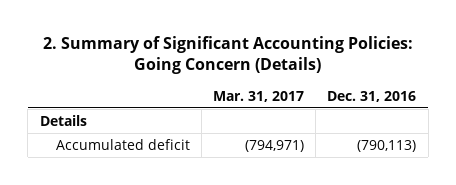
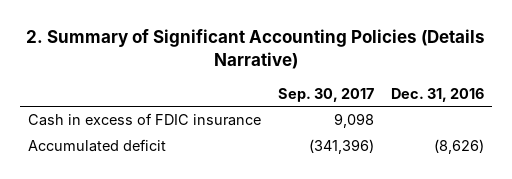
[42,36,413,75] 2. Summary of Significant Accounting Policies: Going Concern (Details) -> [26,28,486,69] 2. Summary of Significant Accounting Policies (Details Narrative)
[212,90,304,102] Mar. 31, 2017 -> none
none -> [278,87,375,102] Sep. 30, 2017
[39,114,87,126] Details -> none
none -> [28,113,262,127] Cash in excess of FDIC insurance
[357,139,417,152] (790,113) -> [433,139,484,155] (8,626)

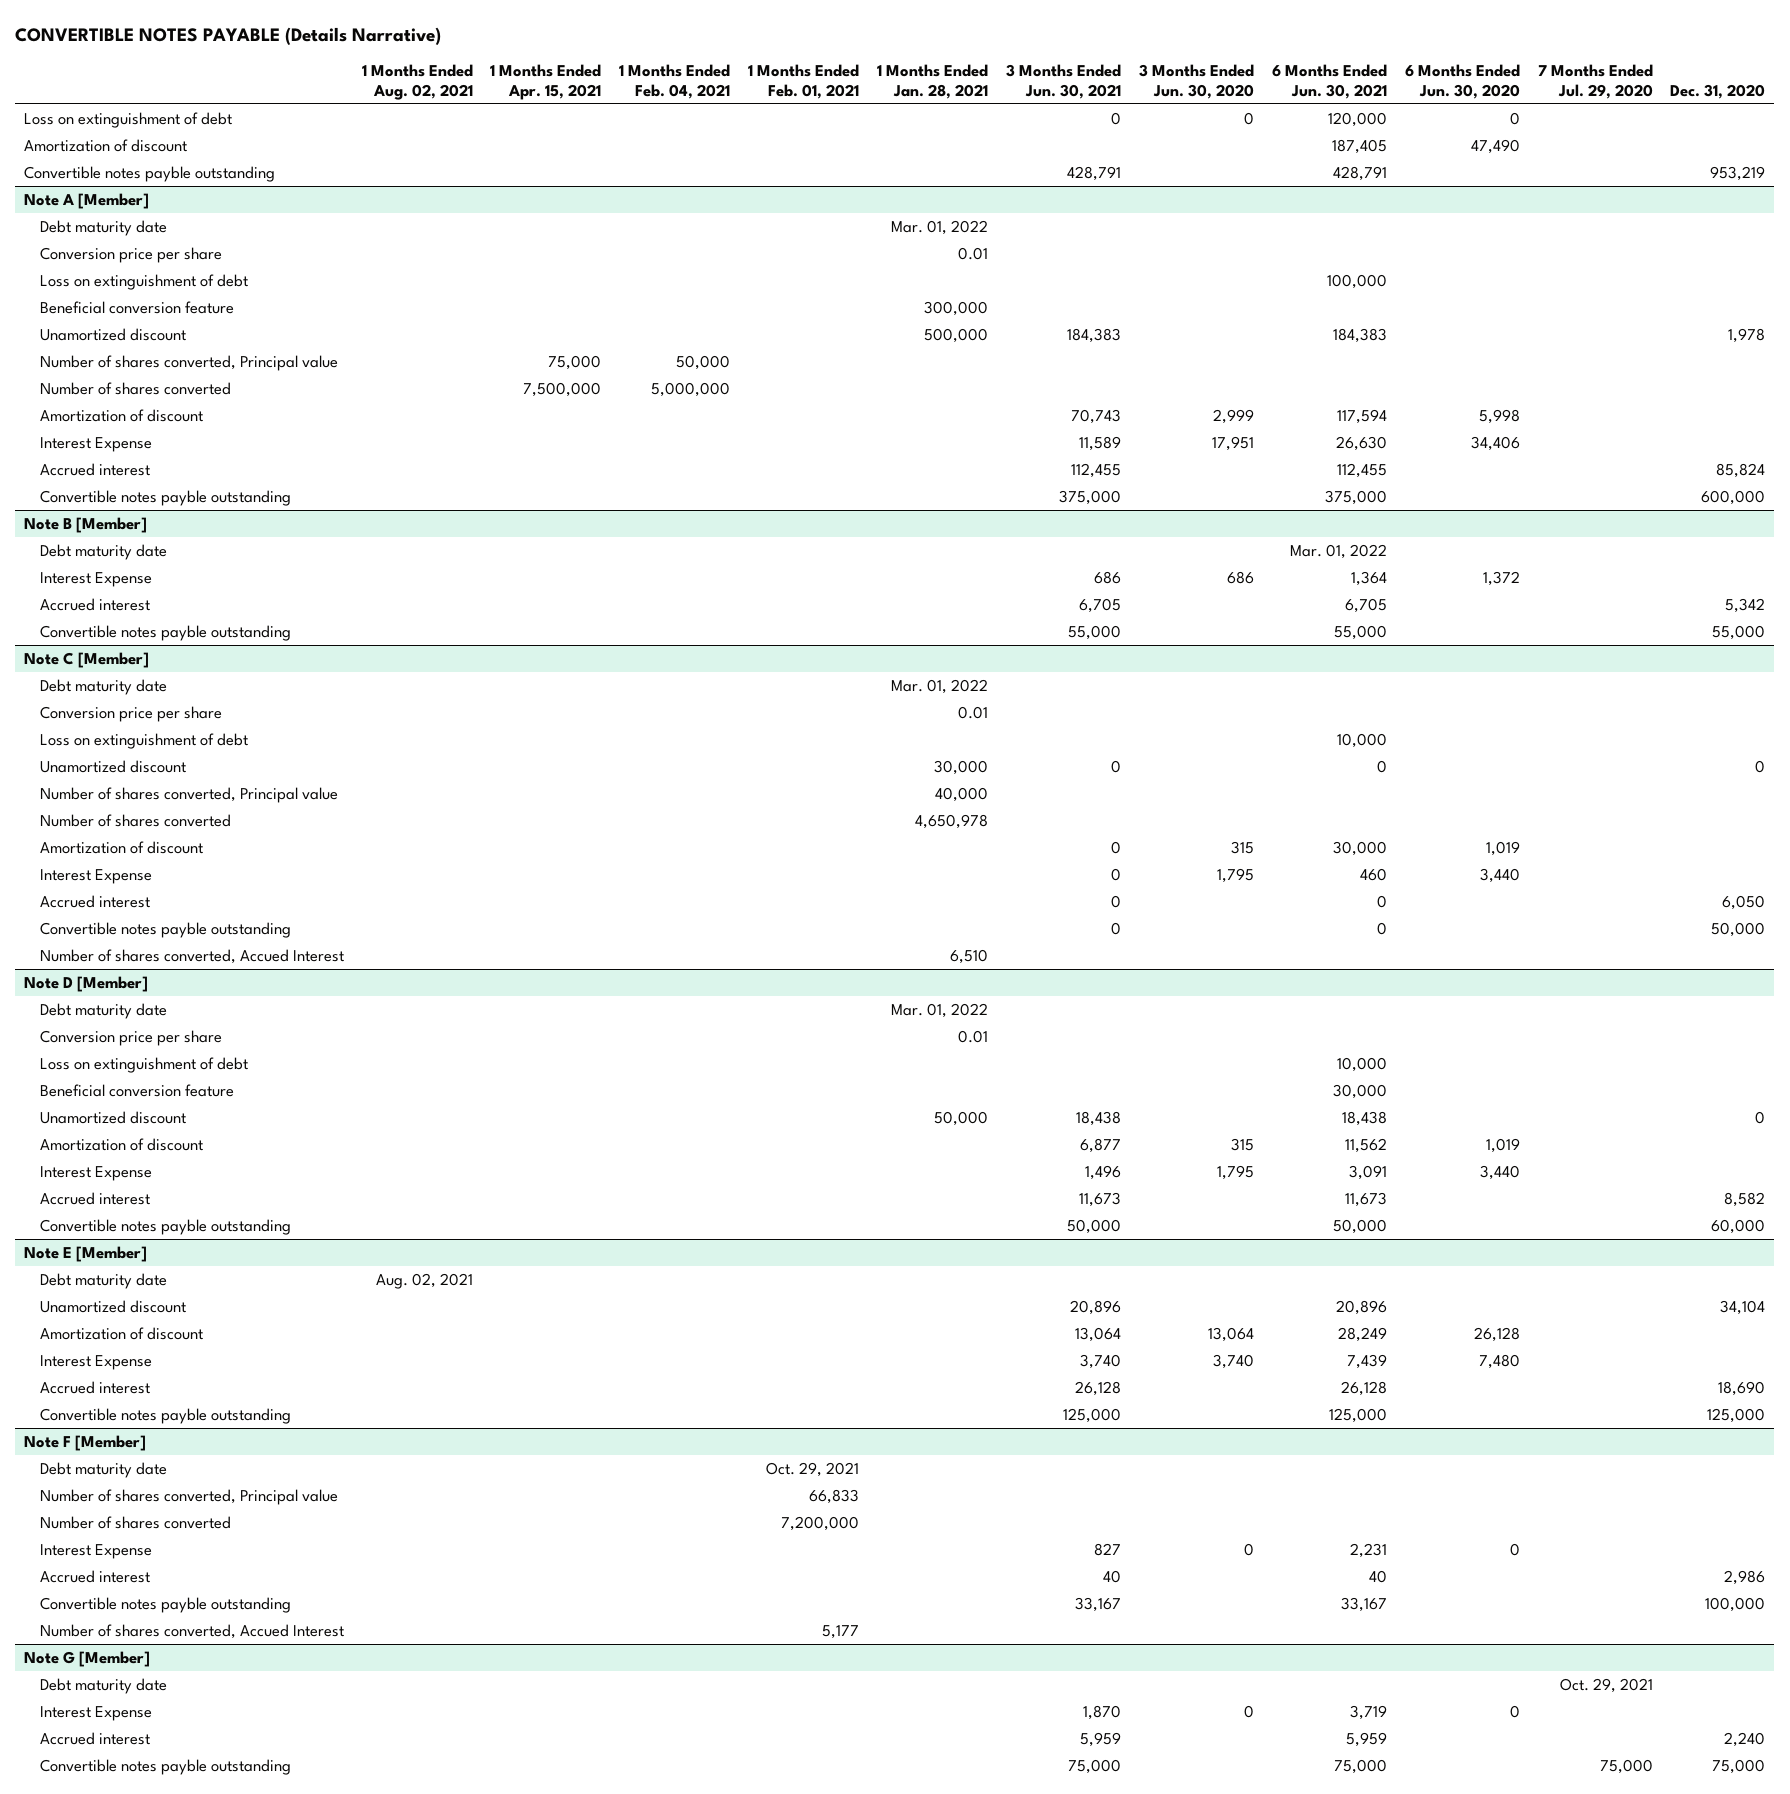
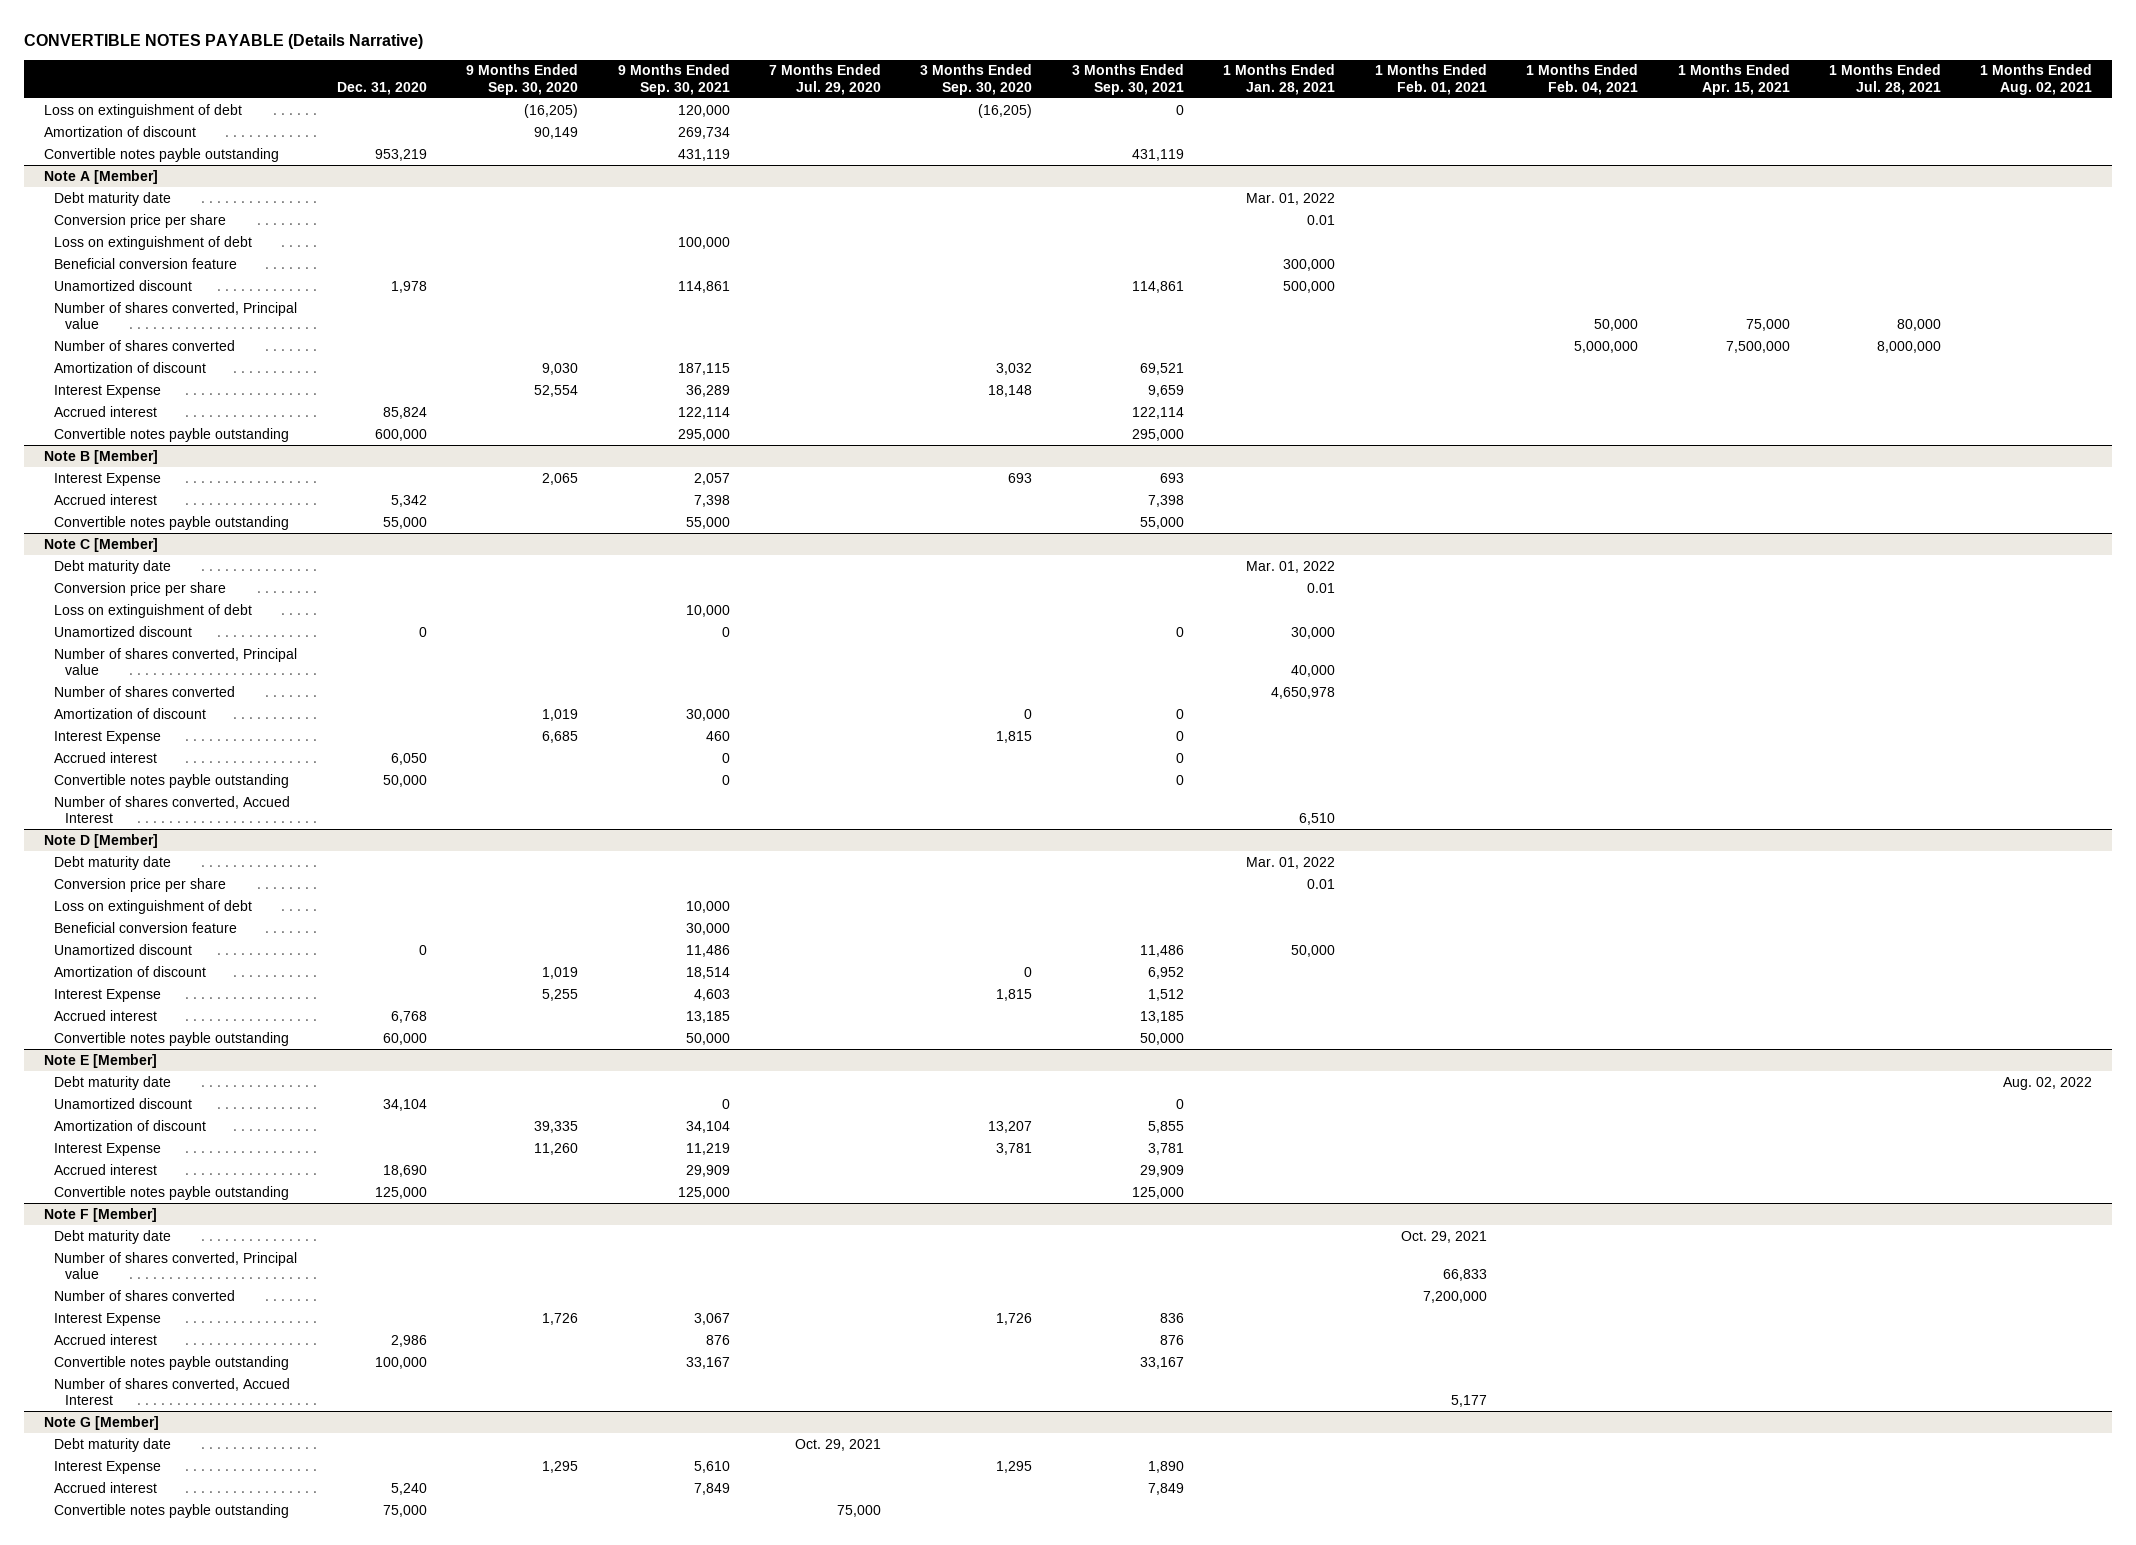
[1005,64,1121,99] 3 Months Ended Jun. 30, 2021 -> none
[1138,64,1254,99] 3 Months Ended Jun. 30, 2020 -> none
[1271,64,1387,99] 6 Months Ended Jun. 30, 2021 -> none
[1404,64,1520,99] 6 Months Ended Jun. 30, 2020 -> none
none -> [466,64,579,95] 9 Months Ended Sep. 30, 2020
none -> [617,64,730,95] 9 Months Ended Sep. 30, 2021
none -> [920,64,1033,95] 3 Months Ended Sep. 30, 2020
none -> [1071,64,1184,95] 3 Months Ended Sep. 30, 2021
none -> [1828,64,1941,95] 1 Months Ended Jul. 28, 2021
[39,543,167,560] Debt maturity date -> none
[1724,1191,1766,1207] 8,582 -> [390,1010,427,1023] 6,768
[375,1272,473,1289] Aug. 02, 2021 -> [2003,1076,2093,1090] Aug. 02, 2022
[1724,1731,1766,1747] 2,240 -> [390,1482,427,1495] 5,240

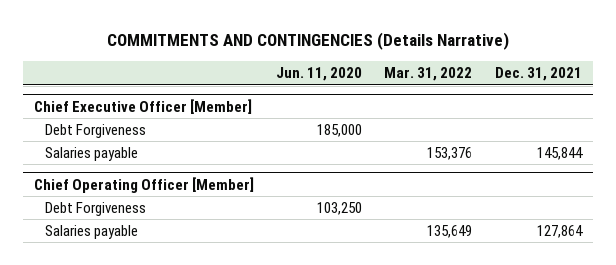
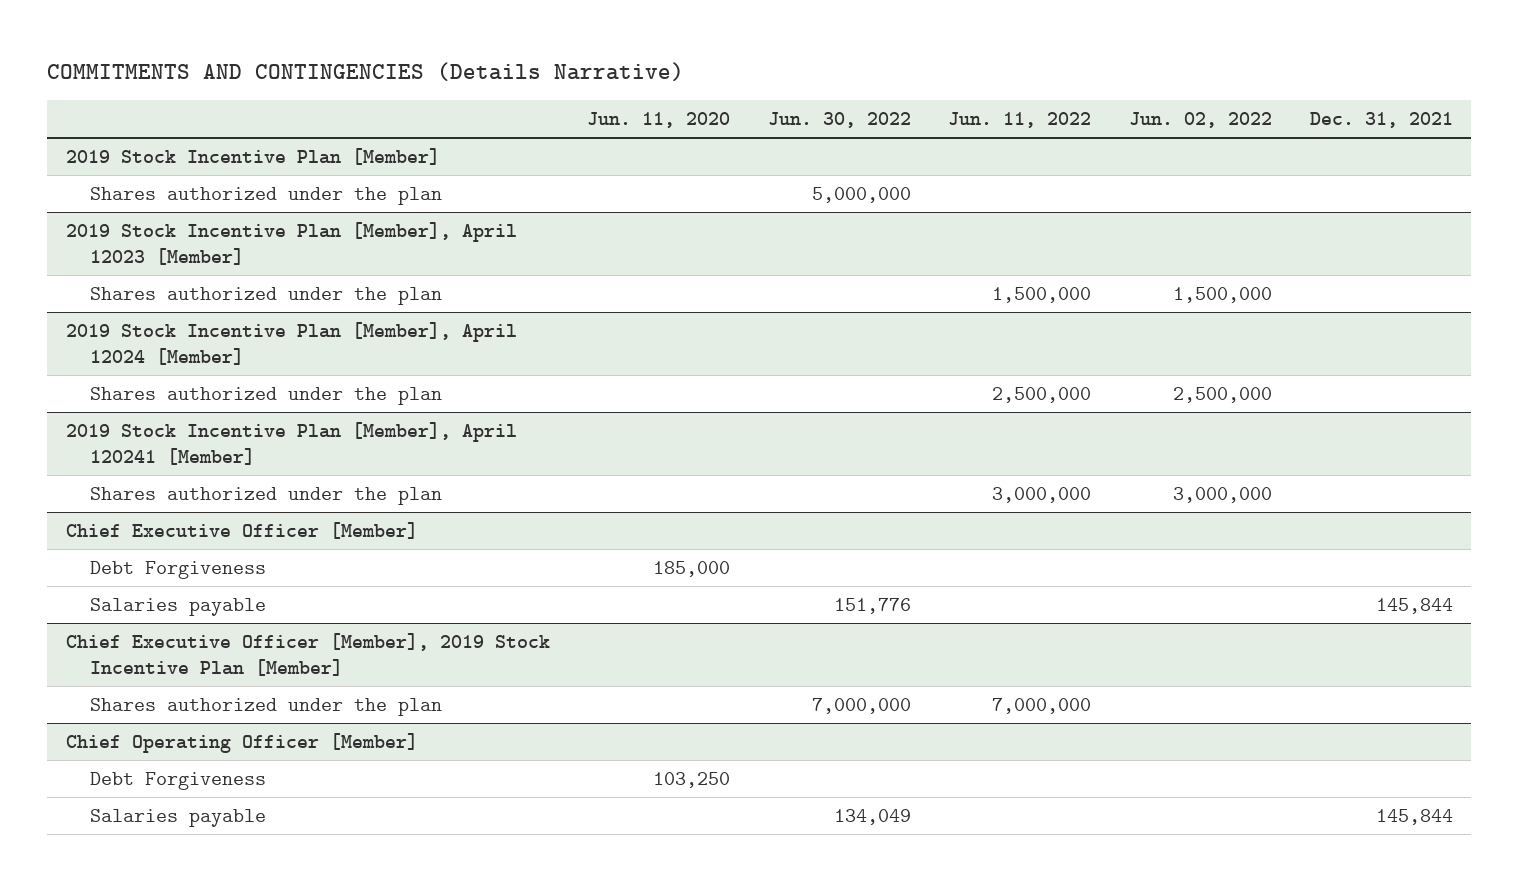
[384,67,473,82] Mar. 31, 2022 -> none
none -> [767,111,911,128] Jun. 30, 2022
none -> [948,111,1092,128] Jun. 11, 2022
none -> [1128,111,1272,128] Jun. 02, 2022
none -> [65,148,440,166] 2019 Stock Incentive Plan [Member]
none -> [90,187,443,206] Shares authorized under the plan
none -> [65,222,517,266] 2019 Stock Incentive Plan [Member], April 12023 [Member]
none -> [90,287,443,306] Shares authorized under the plan
none -> [65,322,517,366] 2019 Stock Incentive Plan [Member], April 12024 [Member]
none -> [90,387,443,406] Shares authorized under the plan
none -> [65,422,517,466] 2019 Stock Incentive Plan [Member], April 120241 [Member]
none -> [90,487,443,506] Shares authorized under the plan
none -> [65,633,550,677] Chief Executive Officer [Member], 2019 Stock Incentive Plan [Member]
none -> [90,698,443,717] Shares authorized under the plan
[536,225,583,239] 127,864 -> [1375,809,1453,826] 145,844

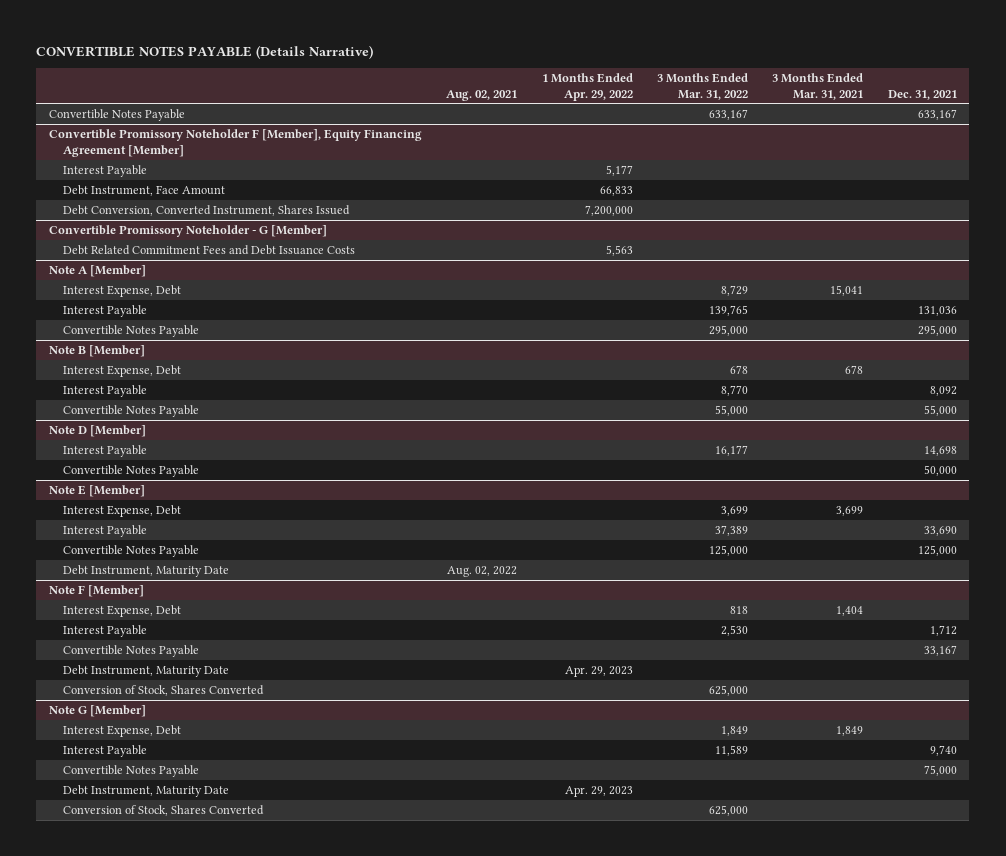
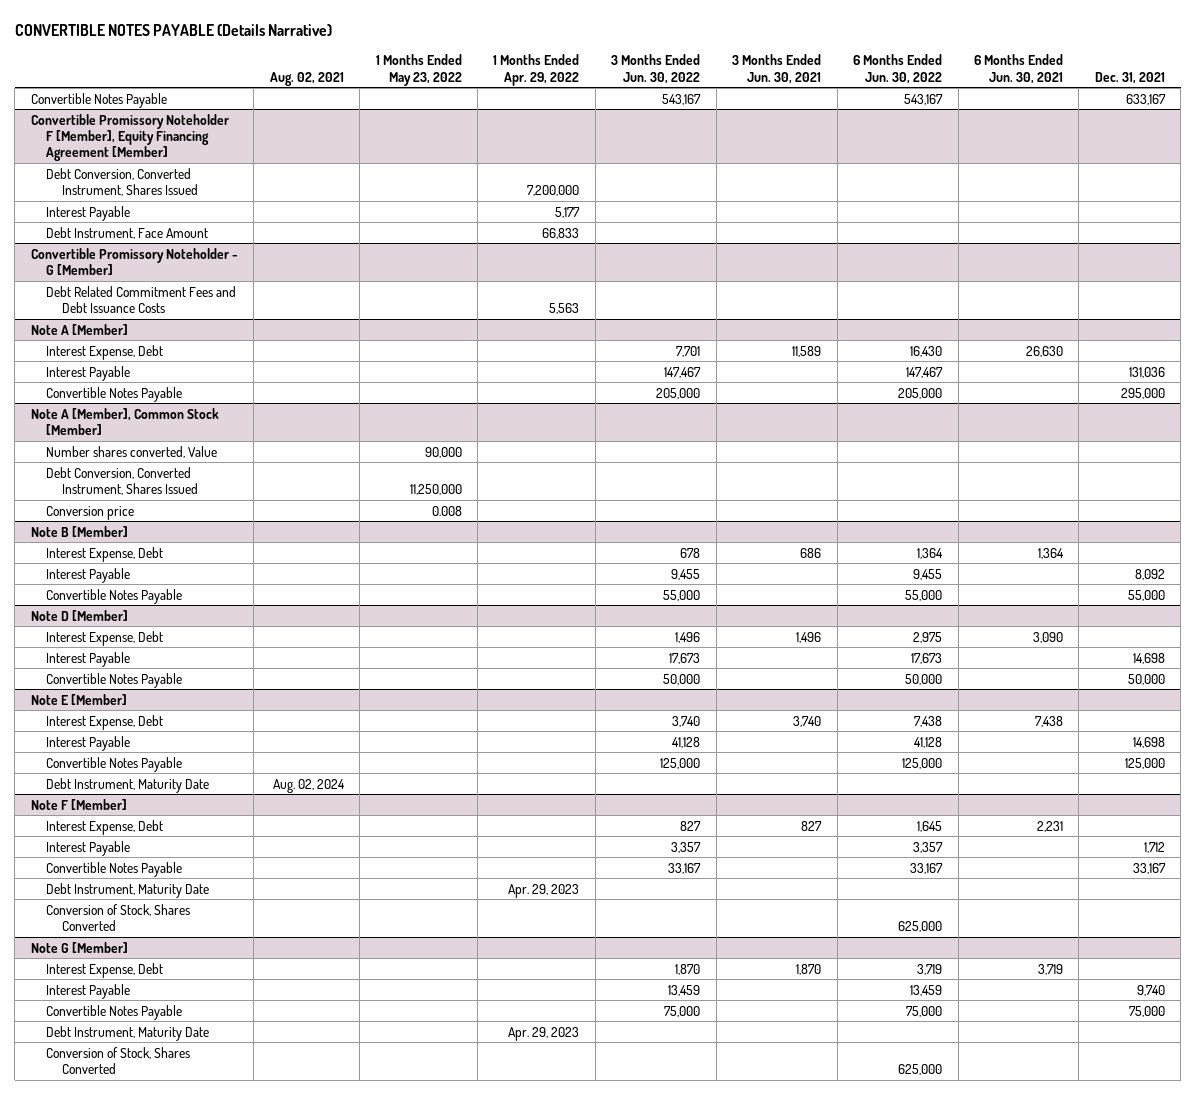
[657,72,749,100] 3 Months Ended Mar. 31, 2022 -> none
[772,72,864,100] 3 Months Ended Mar. 31, 2021 -> none
none -> [375,54,462,86] 1 Months Ended May 23, 2022
none -> [611,54,701,84] 3 Months Ended Jun. 30, 2022
none -> [732,54,822,84] 3 Months Ended Jun. 30, 2021
none -> [853,54,943,84] 6 Months Ended Jun. 30, 2022
none -> [974,54,1064,84] 6 Months Ended Jun. 30, 2021
[62,204,350,216] Debt Conversion, Converted Instrument, Shares Issued -> [46,167,199,196] Debt Conversion, Converted Instrument, Shares Issued
none -> [30,407,219,435] Note A [Member], Common Stock [Member]
none -> [46,445,218,458] Number shares converted, Value
none -> [46,466,199,495] Debt Conversion, Converted Instrument, Shares Issued
none -> [46,505,135,520] Conversion price
none -> [46,630,164,646] Interest Expense, Debt
[923,525,957,536] 33,690 -> [1132,736,1165,748] 14,698
[447,565,518,577] Aug. 02, 2022 -> [272,778,345,793] Aug. 02, 2024

